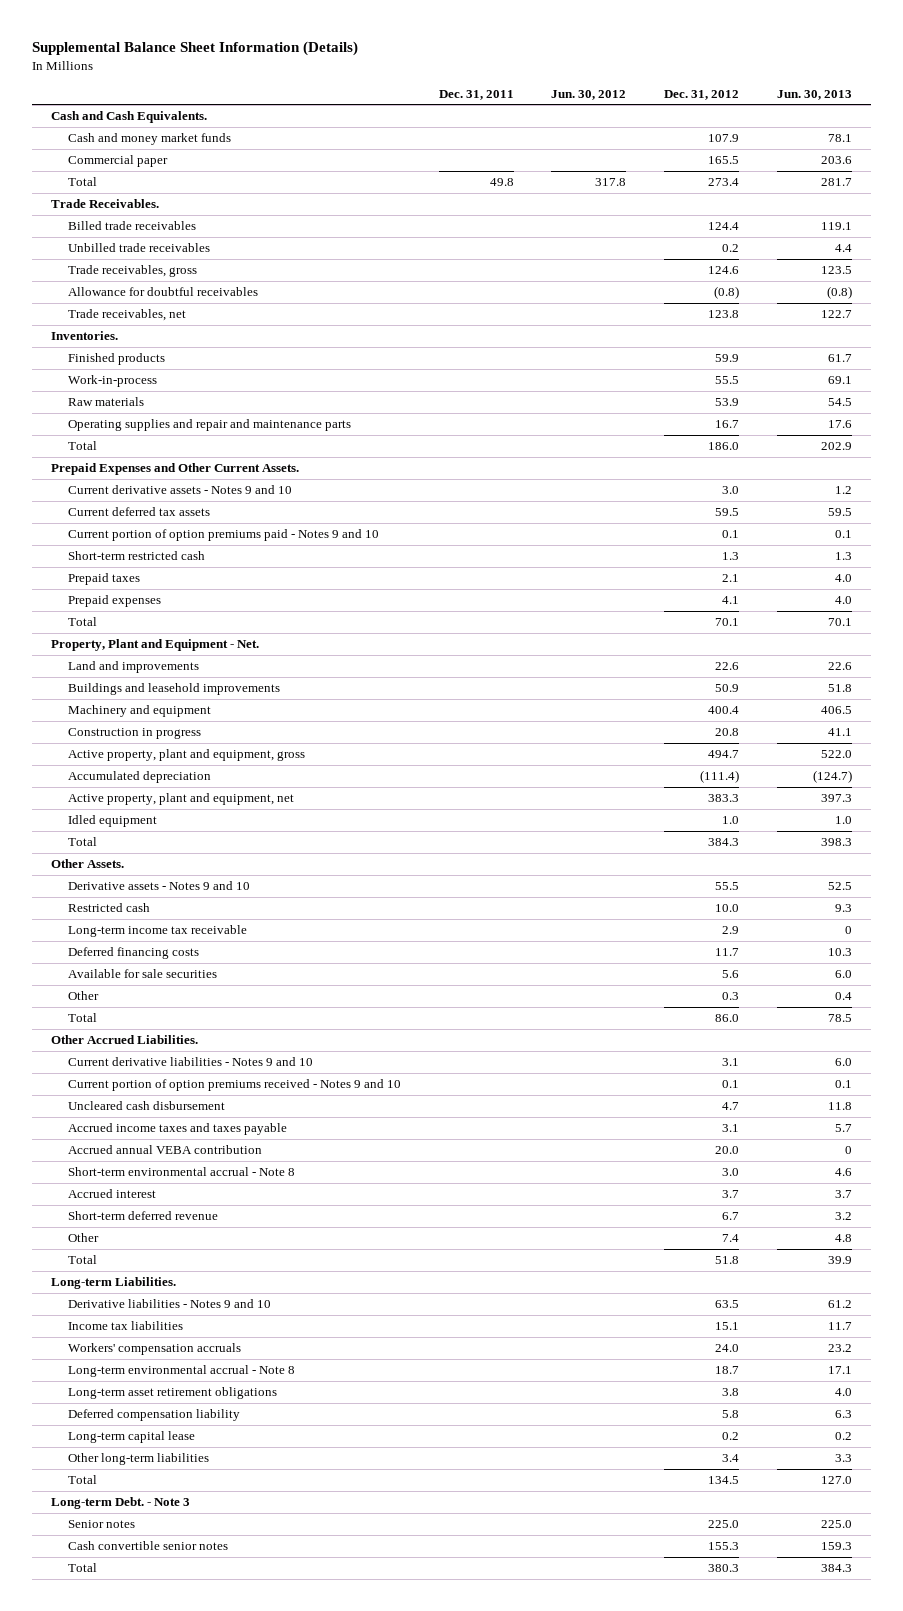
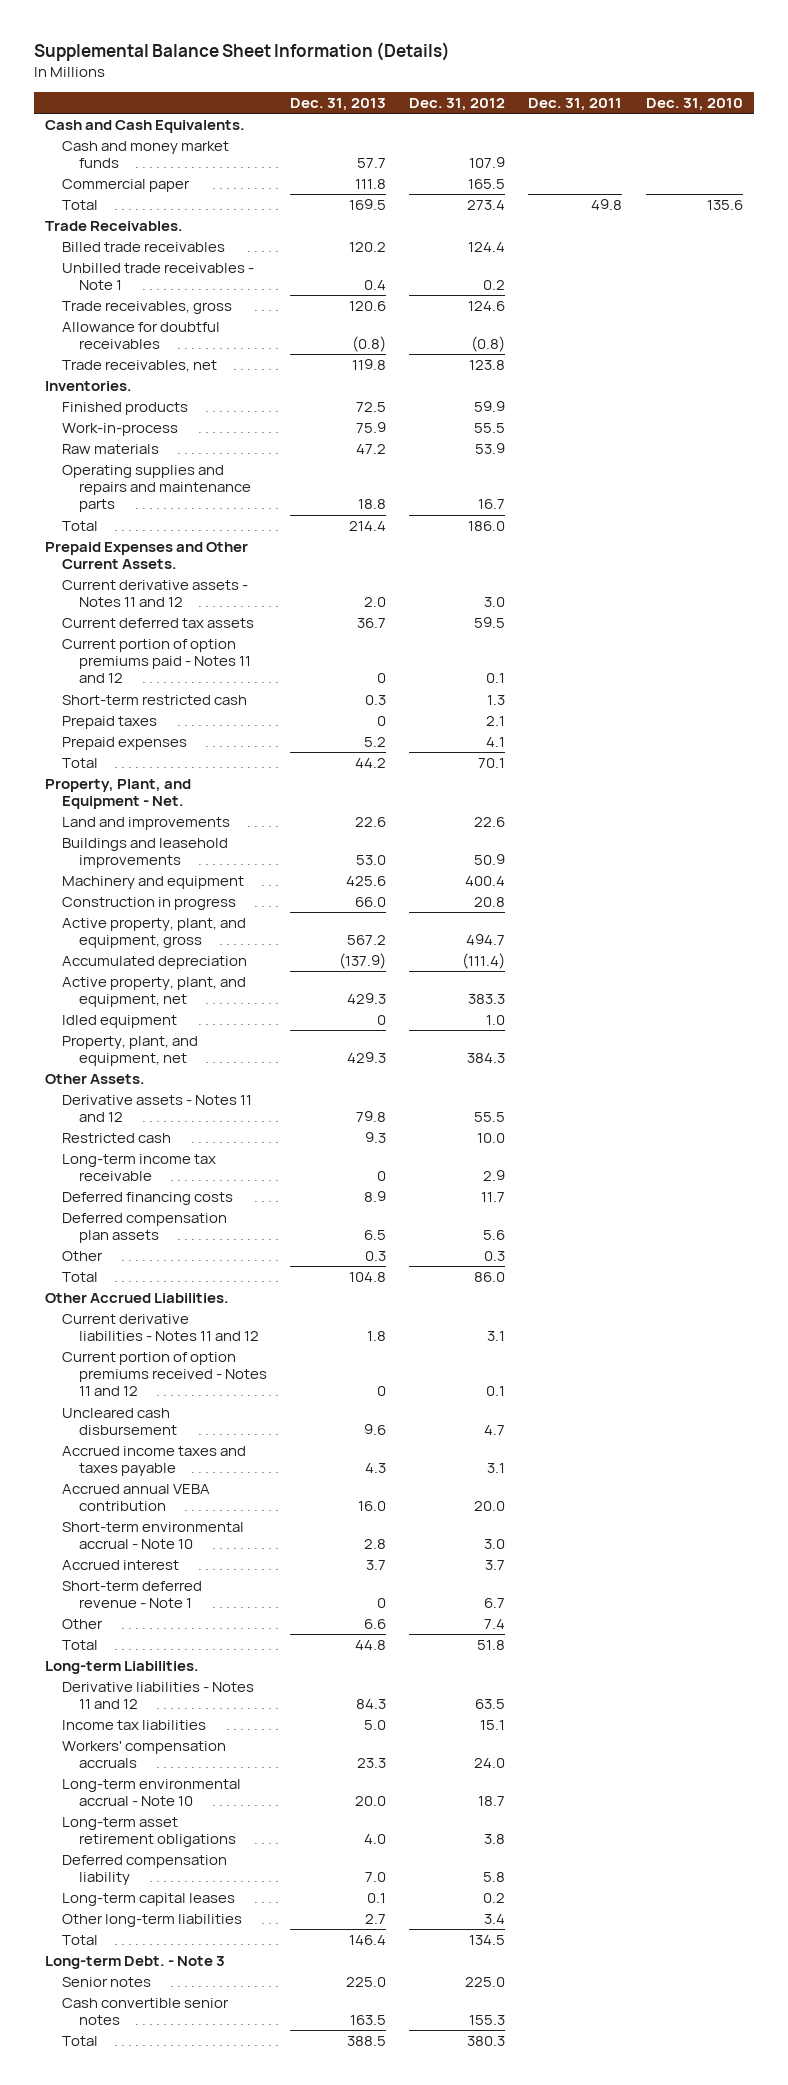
[551,89,627,100] Jun. 30, 2012 -> none
[777,89,853,100] Jun. 30, 2013 -> none
none -> [290,97,387,111] Dec. 31, 2013
none -> [645,97,743,111] Dec. 31, 2010
[67,242,210,252] Unbilled trade receivables -> [62,263,255,291] Unbilled trade receivables - Note 1
[67,418,351,431] Operating supplies and repair and maintenance parts -> [62,465,252,513] Operating supplies and repairs and maintenance parts
[67,484,292,494] Current derivative assets - Notes 9 and 10 -> [62,580,249,608] Current derivative assets - Notes 11 and 12
[67,528,379,541] Current portion of option premiums paid - Notes 9 and 10 -> [62,639,252,684] Current portion of option premiums paid - Notes 11 and 12
[51,638,260,651] Property, Plant and Equipment - Net. -> [45,779,192,810] Property, Plant, and Equipment - Net.
[67,748,305,761] Active property, plant and equipment, gross -> [62,918,247,949] Active property, plant, and equipment, gross
[67,792,294,805] Active property, plant and equipment, net -> [62,977,247,1008] Active property, plant, and equipment, net
[67,836,97,846] Total -> [62,1036,199,1067] Property, plant, and equipment, net
[67,880,250,890] Derivative assets - Notes 9 and 10 -> [62,1095,253,1123] Derivative assets - Notes 11 and 12
[67,968,217,978] Available for sale securities -> none
none -> [62,1213,228,1244] Deferred compensation plan assets
[67,1056,313,1066] Current derivative liabilities - Notes 9 and 10 -> [62,1314,260,1342] Current derivative liabilities - Notes 11 and 12
[67,1078,401,1091] Current portion of option premiums received - Notes 9 and 10 -> [62,1352,268,1397] Current portion of option premiums received - Notes 11 and 12
[67,1166,295,1176] Short-term environmental accrual - Note 8 -> [62,1522,245,1550] Short-term environmental accrual - Note 10
[67,1210,218,1220] Short-term deferred revenue -> [62,1581,203,1609] Short-term deferred revenue - Note 1
[67,1298,271,1308] Derivative liabilities - Notes 9 and 10 -> [62,1682,255,1710] Derivative liabilities - Notes 11 and 12
[67,1364,295,1377] Long-term environmental accrual - Note 8 -> [62,1779,242,1807] Long-term environmental accrual - Note 10
[67,1430,195,1443] Long-term capital lease -> [62,1893,236,1907] Long-term capital leases

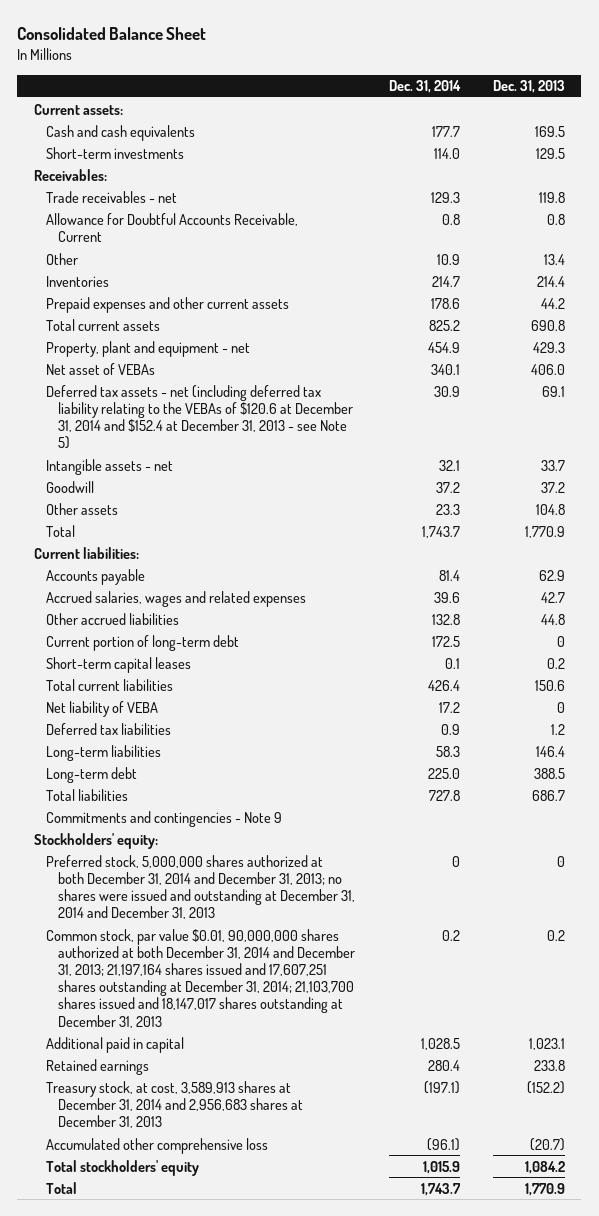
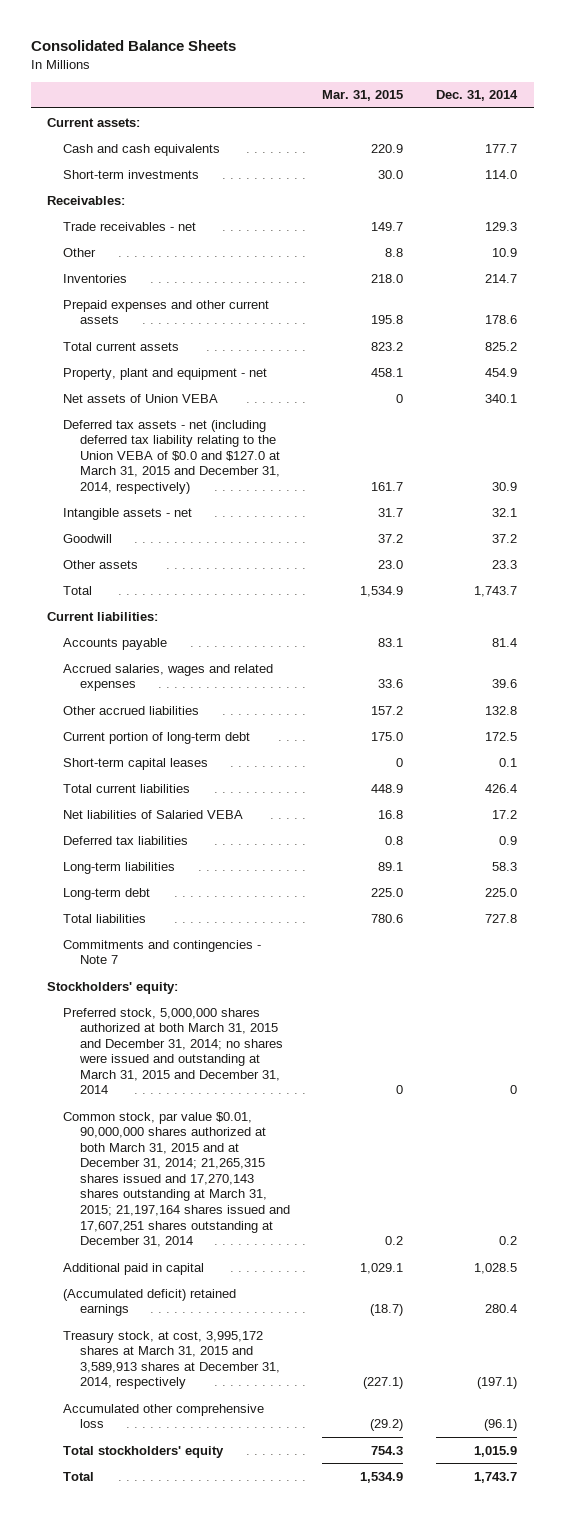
[17,26,207,40] Consolidated Balance Sheet -> [30,39,236,51] Consolidated Balance Sheets
[492,80,565,94] Dec. 31, 2013 -> none
none -> [322,90,404,102] Mar. 31, 2015
[46,212,299,242] Allowance for Doubtful Accounts Receivable, Current -> none
[46,362,156,375] Net asset of VEBAs -> [63,393,219,403] Net assets of Union VEBA
[46,384,354,450] Deferred tax assets - net (including deferred tax liability relating to the VEBAs of $120.6 at December 31, 2014 and $152.4 at December 31, 2013 - see Note 5) -> [63,419,280,494] Deferred tax assets - net (including deferred tax liability relating to the Union VEBA of $0.0 and $127.0 at March 31, 2015 and December 31, 2014, respectively)
[46,700,159,717] Net liability of VEBA -> [63,809,244,819] Net liabilities of Salaried VEBA
[46,810,283,827] Commitments and contingencies - Note 9 -> [63,939,262,965] Commitments and contingencies - Note 7
[46,854,356,920] Preferred stock, 5,000,000 shares authorized at both December 31, 2014 and December 31, 2013; no shares were issued and outstanding at December 31, 2014 and December 31, 2013 -> [63,1007,283,1095] Preferred stock, 5,000,000 shares authorized at both March 31, 2015 and December 31, 2014; no shares were issued and outstanding at March 31, 2015 and December 31, 2014
[46,928,356,1028] Common stock, par value $0.01, 90,000,000 shares authorized at both December 31, 2014 and December 31, 2013; 21,197,164 shares issued and 17,607,251 shares outstanding at December 31, 2014; 21,103,700 shares issued and 18,147,017 shares outstanding at December 31, 2013 -> [63,1111,290,1248] Common stock, par value $0.01, 90,000,000 shares authorized at both March 31, 2015 and at December 31, 2014; 21,265,315 shares issued and 17,270,143 shares outstanding at March 31, 2015; 21,197,164 shares issued and 17,607,251 shares outstanding at December 31, 2014
[46,1058,150,1075] Retained earnings -> [63,1288,237,1317] (Accumulated deficit) retained earnings
[46,1080,304,1128] Treasury stock, at cost, 3,589,913 shares at December 31, 2014 and 2,956,683 shares at December 31, 2013 -> [63,1330,280,1390] Treasury stock, at cost, 3,995,172 shares at March 31, 2015 and 3,589,913 shares at December 31, 2014, respectively

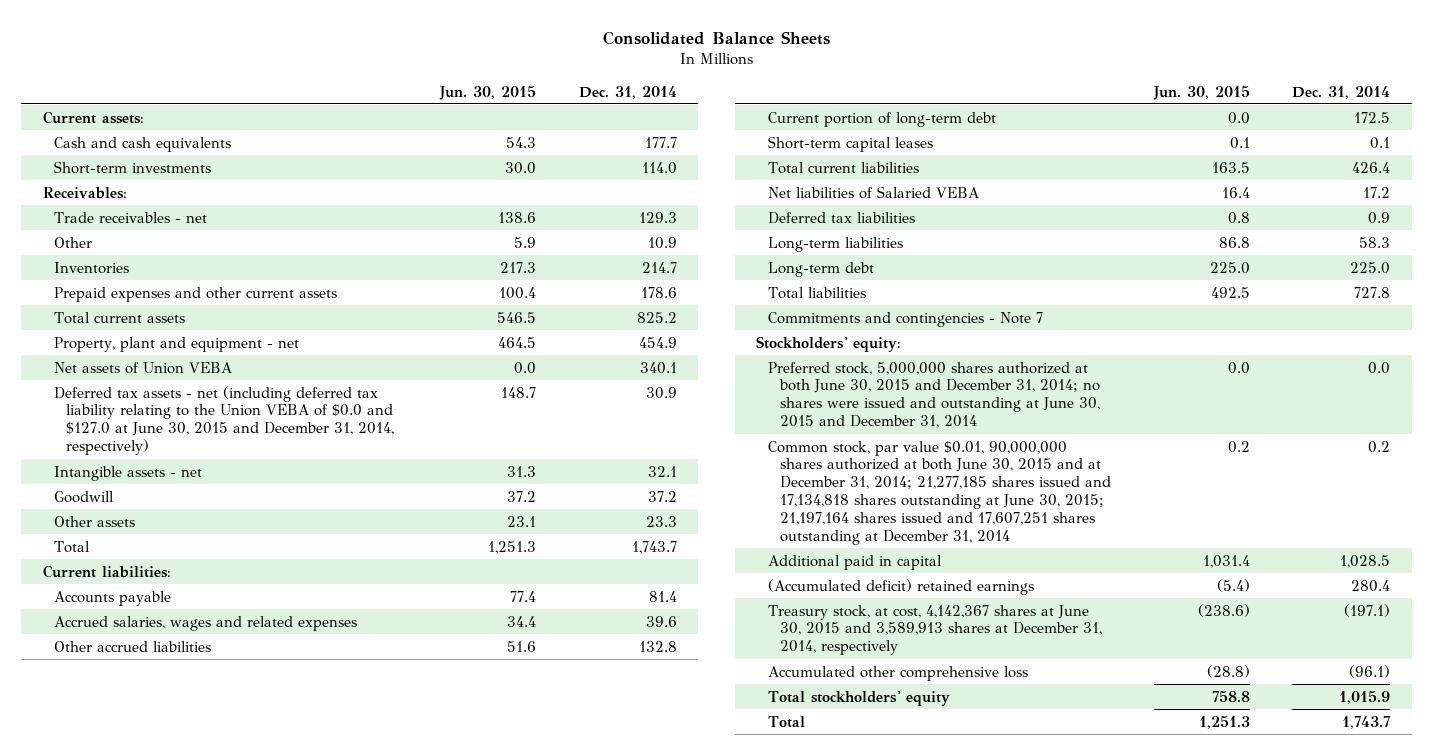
[322,90,404,102] Mar. 31, 2015 -> none
none -> [438,84,536,100] Jun. 30, 2015
[63,419,280,494] Deferred tax assets - net (including deferred tax liability relating to the Union VEBA of $0.0 and $127.0 at March 31, 2015 and December 31, 2014, respectively) -> [54,385,395,456] Deferred tax assets - net (including deferred tax liability relating to the Union VEBA of $0.0 and $127.0 at June 30, 2015 and December 31, 2014, respectively)
[63,1007,283,1095] Preferred stock, 5,000,000 shares authorized at both March 31, 2015 and December 31, 2014; no shares were issued and outstanding at March 31, 2015 and December 31, 2014 -> [768,361,1100,429] Preferred stock, 5,000,000 shares authorized at both June 30, 2015 and December 31, 2014; no shares were issued and outstanding at June 30, 2015 and December 31, 2014
[510,1085,518,1095] 0 -> [1368,361,1391,374] 0.0
[63,1111,290,1248] Common stock, par value $0.01, 90,000,000 shares authorized at both March 31, 2015 and at December 31, 2014; 21,265,315 shares issued and 17,270,143 shares outstanding at March 31, 2015; 21,197,164 shares issued and 17,607,251 shares outstanding at December 31, 2014 -> [768,440,1111,545] Common stock, par value $0.01, 90,000,000 shares authorized at both June 30, 2015 and at December 31, 2014; 21,277,185 shares issued and 17,134,818 shares outstanding at June 30, 2015; 21,197,164 shares issued and 17,607,251 shares outstanding at December 31, 2014
[63,1330,280,1390] Treasury stock, at cost, 3,995,172 shares at March 31, 2015 and 3,589,913 shares at December 31, 2014, respectively -> [768,604,1102,656] Treasury stock, at cost, 4,142,367 shares at June 30, 2015 and 3,589,913 shares at December 31, 2014, respectively

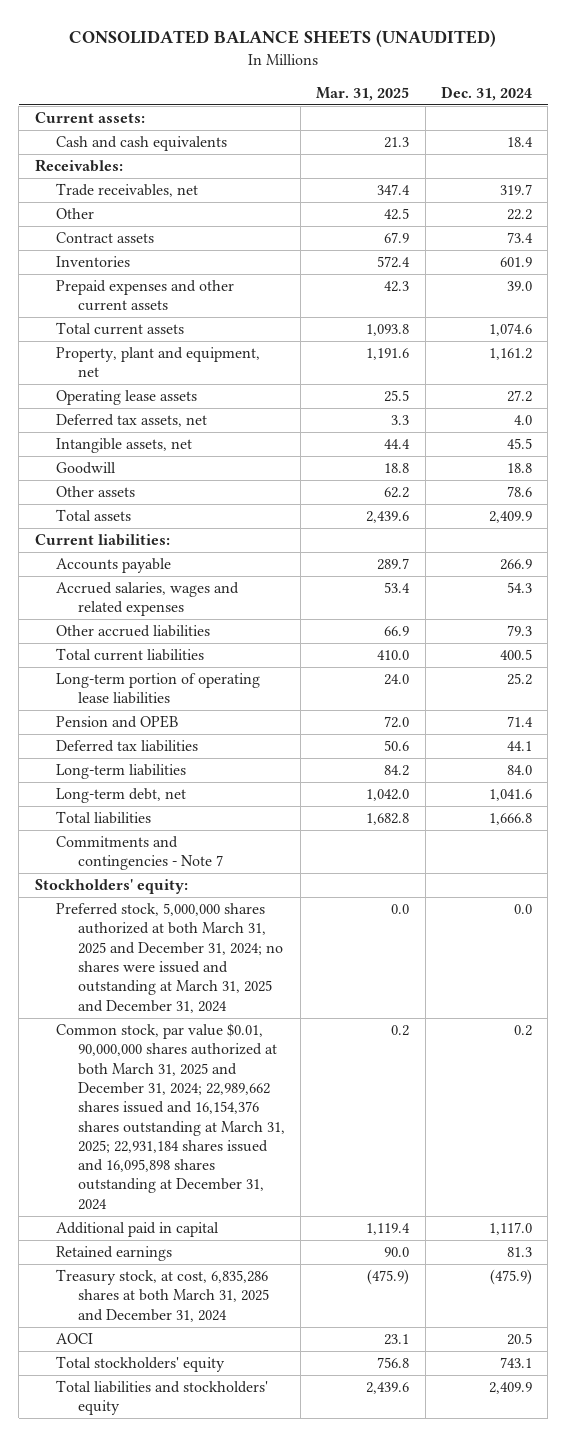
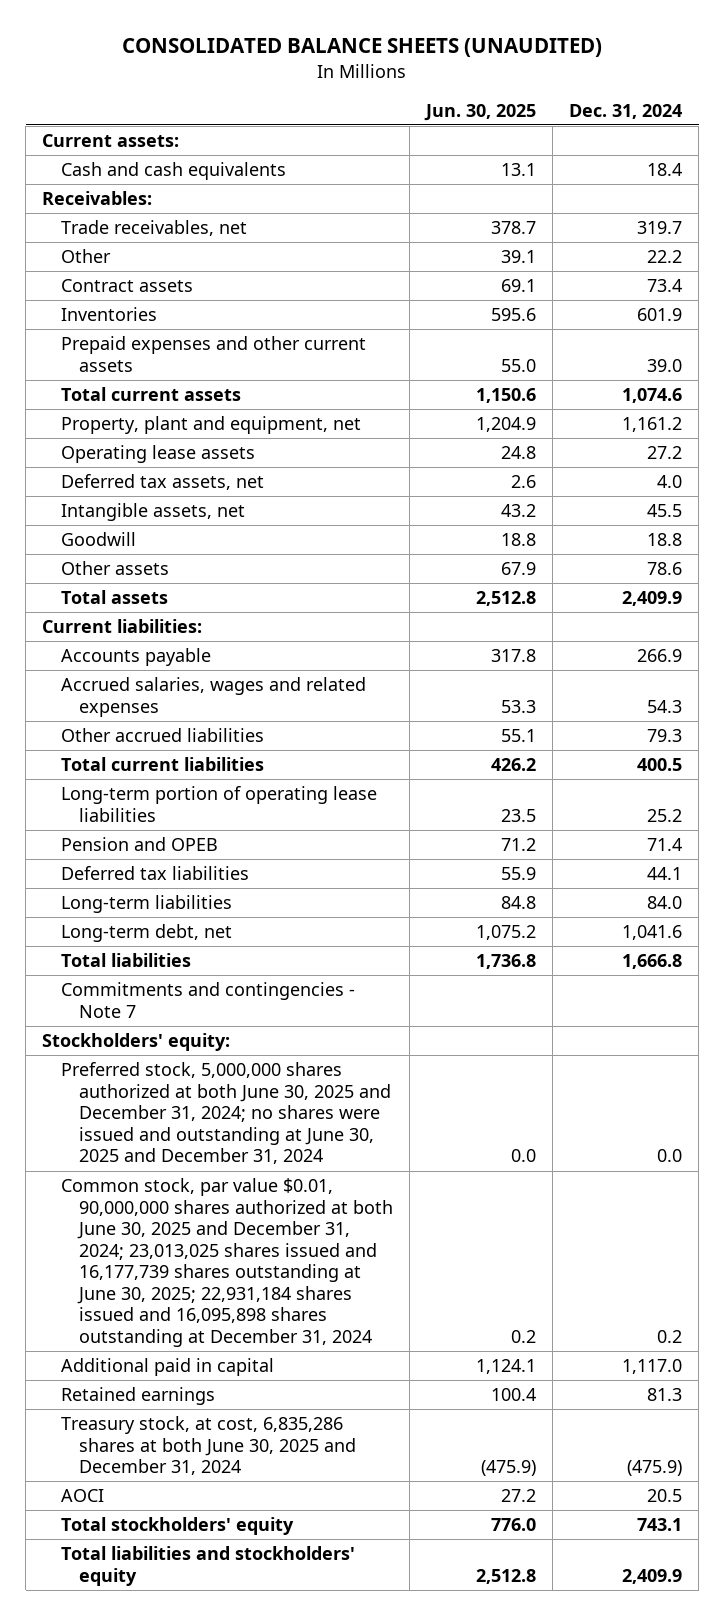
[316,86,410,101] Mar. 31, 2025 -> none
none -> [424,103,537,121] Jun. 30, 2025
[56,903,283,1013] Preferred stock, 5,000,000 shares authorized at both March 31, 2025 and December 31, 2024; no shares were issued and outstanding at March 31, 2025 and December 31, 2024 -> [60,1062,392,1165] Preferred stock, 5,000,000 shares authorized at both June 30, 2025 and December 31, 2024; no shares were issued and outstanding at June 30, 2025 and December 31, 2024
[56,1023,285,1210] Common stock, par value $0.01, 90,000,000 shares authorized at both March 31, 2025 and December 31, 2024; 22,989,662 shares issued and 16,154,376 shares outstanding at March 31, 2025; 22,931,184 shares issued and 16,095,898 shares outstanding at December 31, 2024 -> [60,1178,394,1347] Common stock, par value $0.01, 90,000,000 shares authorized at both June 30, 2025 and December 31, 2024; 23,013,025 shares issued and 16,177,739 shares outstanding at June 30, 2025; 22,931,184 shares issued and 16,095,898 shares outstanding at December 31, 2024
[56,1269,269,1322] Treasury stock, at cost, 6,835,286 shares at both March 31, 2025 and December 31, 2024 -> [60,1416,357,1476] Treasury stock, at cost, 6,835,286 shares at both June 30, 2025 and December 31, 2024

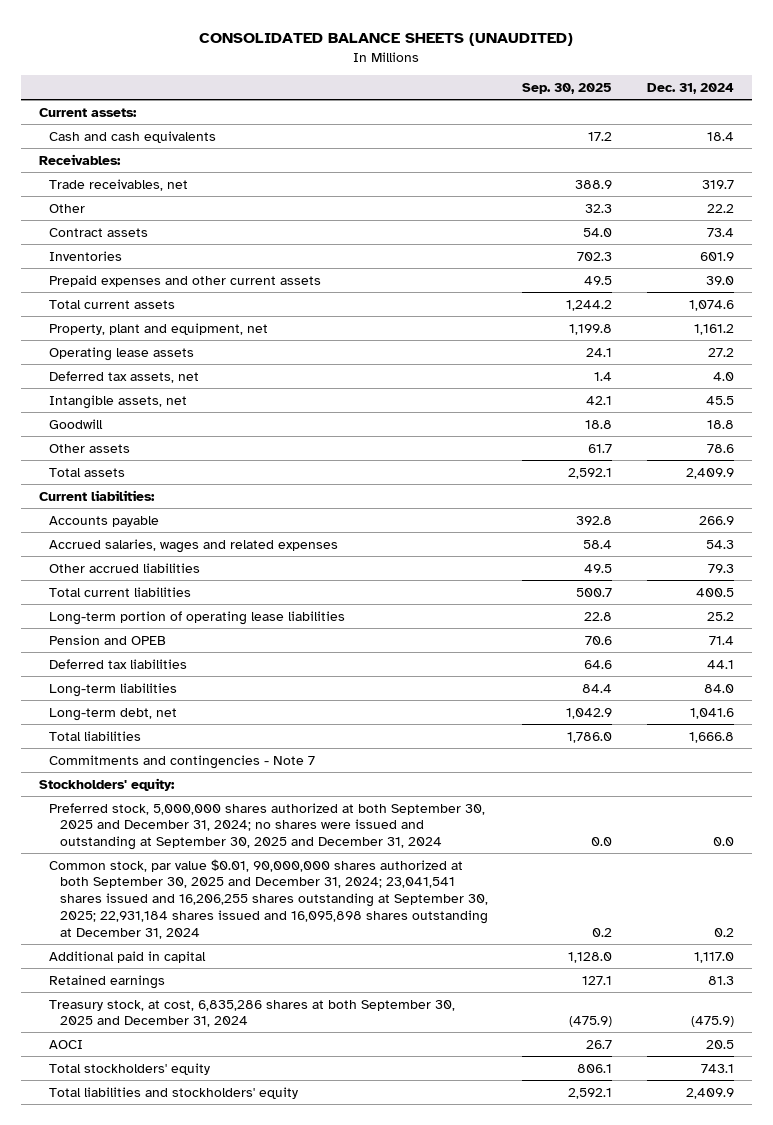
[424,103,537,121] Jun. 30, 2025 -> none
none -> [522,82,613,94] Sep. 30, 2025
[60,1062,392,1165] Preferred stock, 5,000,000 shares authorized at both June 30, 2025 and December 31, 2024; no shares were issued and outstanding at June 30, 2025 and December 31, 2024 -> [49,802,486,851] Preferred stock, 5,000,000 shares authorized at both September 30, 2025 and December 31, 2024; no shares were issued and outstanding at September 30, 2025 and December 31, 2024
[60,1178,394,1347] Common stock, par value $0.01, 90,000,000 shares authorized at both June 30, 2025 and December 31, 2024; 23,013,025 shares issued and 16,177,739 shares outstanding at June 30, 2025; 22,931,184 shares issued and 16,095,898 shares outstanding at December 31, 2024 -> [49,858,488,939] Common stock, par value $0.01, 90,000,000 shares authorized at both September 30, 2025 and December 31, 2024; 23,041,541 shares issued and 16,206,255 shares outstanding at September 30, 2025; 22,931,184 shares issued and 16,095,898 shares outstanding at December 31, 2024
[60,1416,357,1476] Treasury stock, at cost, 6,835,286 shares at both June 30, 2025 and December 31, 2024 -> [49,999,456,1028] Treasury stock, at cost, 6,835,286 shares at both September 30, 2025 and December 31, 2024

